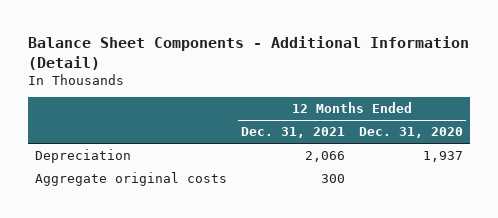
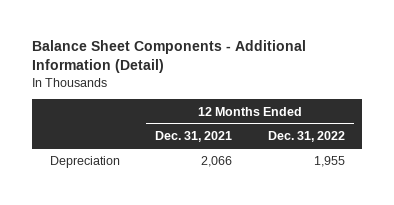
[358,127,463,139] Dec. 31, 2020 -> none
none -> [267,131,345,143] Dec. 31, 2022
[35,172,228,187] Aggregate original costs -> none

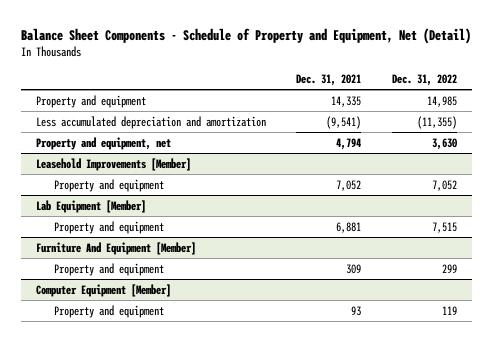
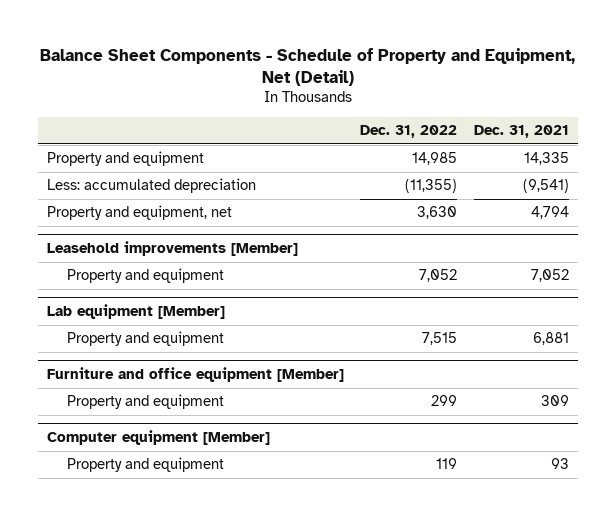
[35,115,266,129] Less accumulated depreciation and amortization -> [46,178,256,194] Less: accumulated depreciation
[35,157,191,171] Leasehold Improvements [Member] -> [46,241,298,257] Leasehold improvements [Member]
[35,199,146,213] Lab Equipment [Member] -> [46,304,225,320] Lab equipment [Member]
[35,241,196,255] Furniture And Equipment [Member] -> [46,367,344,383] Furniture and office equipment [Member]
[35,283,171,297] Computer Equipment [Member] -> [46,430,270,446] Computer equipment [Member]

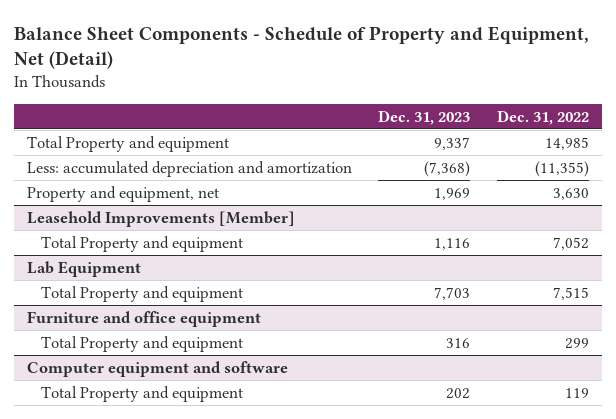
[474,125,570,139] Dec. 31, 2021 -> none
none -> [378,109,471,125] Dec. 31, 2023
[46,151,204,167] Property and equipment -> [27,135,230,152] Total Property and equipment
[46,178,256,194] Less: accumulated depreciation -> [27,160,353,177] Less: accumulated depreciation and amortization
[46,241,298,257] Leasehold improvements [Member] -> [27,210,296,227] Leasehold Improvements [Member]
[67,268,225,284] Property and equipment -> [41,235,244,252] Total Property and equipment
[46,304,225,320] Lab equipment [Member] -> [27,260,142,277] Lab Equipment
[67,331,225,347] Property and equipment -> [41,285,244,302] Total Property and equipment
[46,367,344,383] Furniture and office equipment [Member] -> [27,310,262,327] Furniture and office equipment
[67,394,225,410] Property and equipment -> [41,335,244,352] Total Property and equipment
[46,430,270,446] Computer equipment [Member] -> [27,360,289,377] Computer equipment and software
[67,457,225,473] Property and equipment -> [41,385,244,402] Total Property and equipment

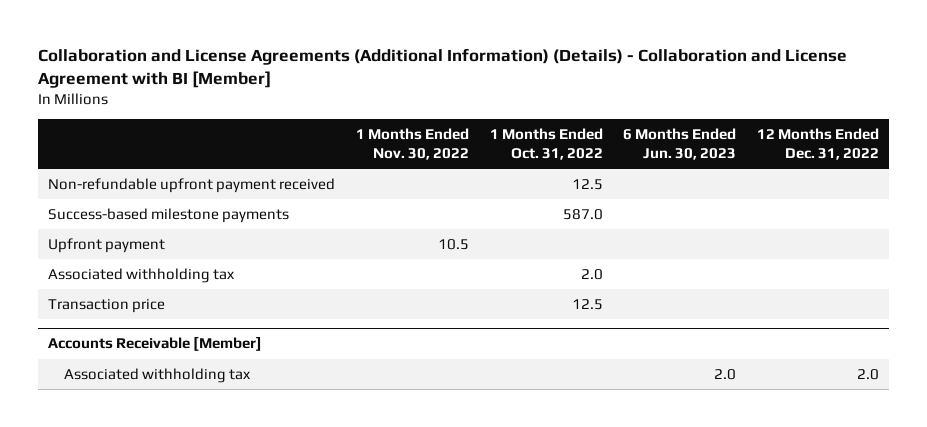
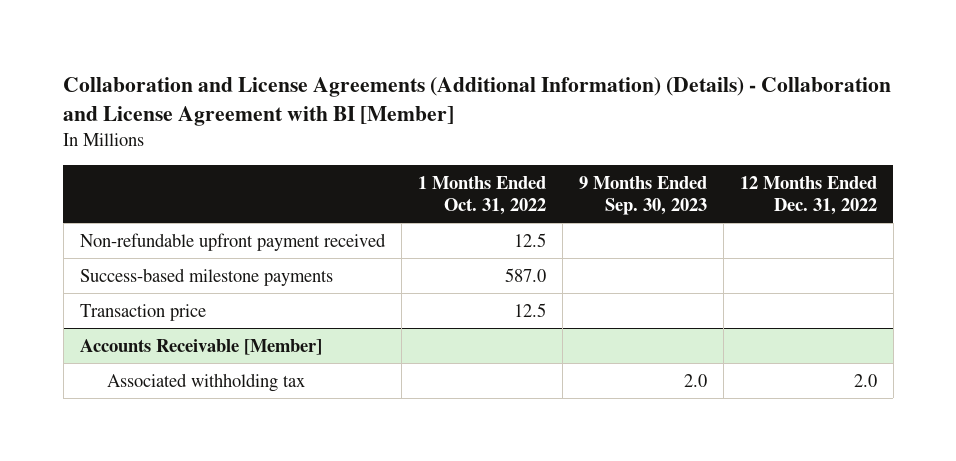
[355,127,469,160] 1 Months Ended Nov. 30, 2022 -> none
[623,127,737,160] 6 Months Ended Jun. 30, 2023 -> none
none -> [578,175,707,216] 9 Months Ended Sep. 30, 2023
[48,237,166,253] Upfront payment -> none
[48,267,236,283] Associated withholding tax -> none

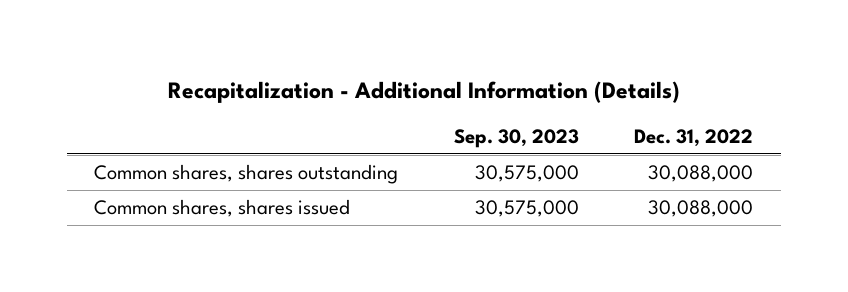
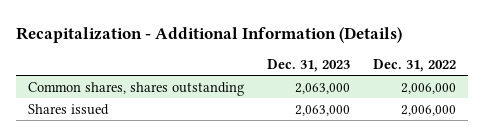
[453,128,579,148] Sep. 30, 2023 -> none
none -> [266,58,350,72] Dec. 31, 2023
[648,165,754,183] 30,088,000 -> [401,82,457,94] 2,006,000
[94,199,351,218] Common shares, shares issued -> [27,103,109,115] Shares issued
[648,200,754,218] 30,088,000 -> [401,104,457,116] 2,006,000

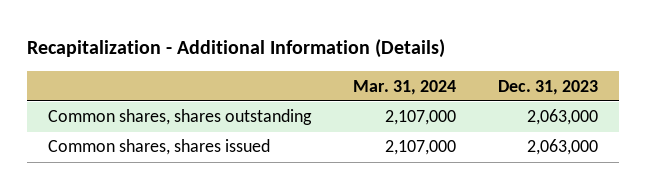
[373,58,457,72] Dec. 31, 2022 -> none
none -> [352,79,456,95] Mar. 31, 2024
[27,103,109,115] Shares issued -> [47,139,270,156] Common shares, shares issued

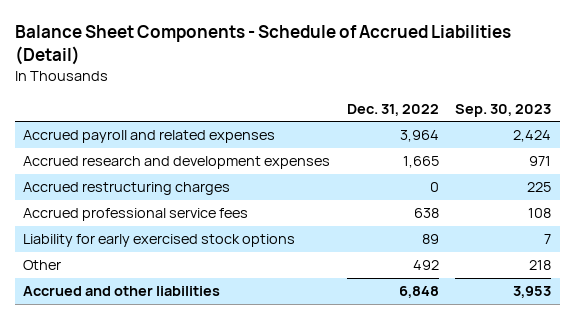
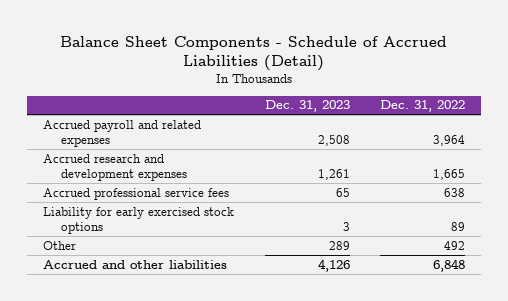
[455,103,552,117] Sep. 30, 2023 -> none
none -> [264,100,350,113] Dec. 31, 2023
[23,182,231,196] Accrued restructuring charges -> none

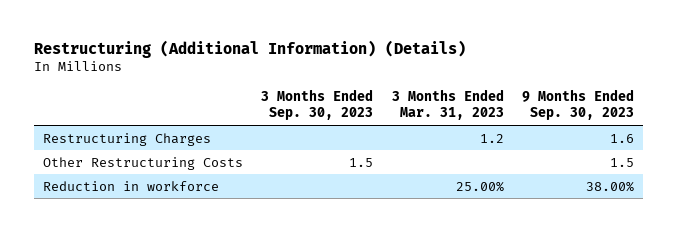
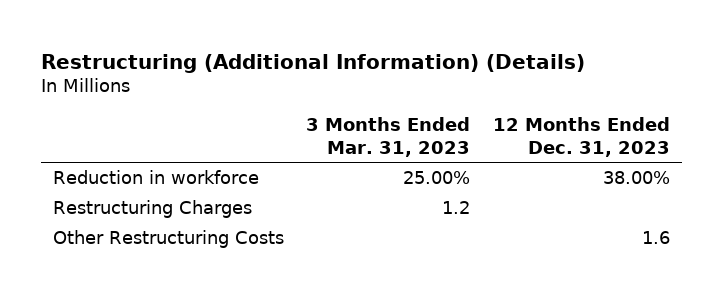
[261,88,374,121] 3 Months Ended Sep. 30, 2023 -> none
[522,88,635,121] 9 Months Ended Sep. 30, 2023 -> none
none -> [493,117,671,157] 12 Months Ended Dec. 31, 2023
[43,180,220,191] Reduction in workforce -> [52,170,259,185] Reduction in workforce

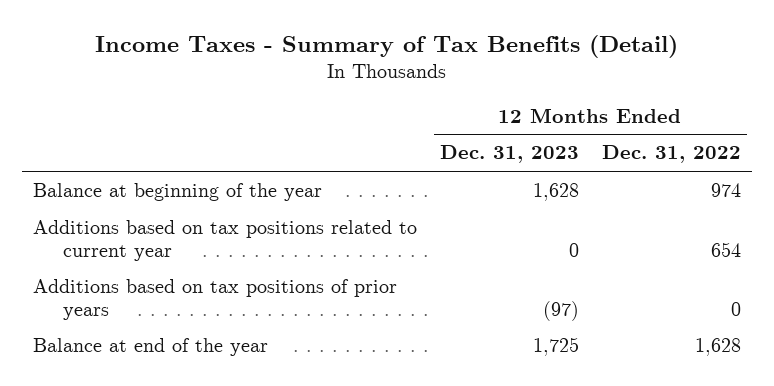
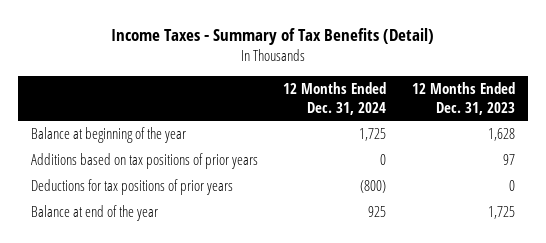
[601,145,741,164] Dec. 31, 2022 -> none
none -> [283,82,387,115] 12 Months Ended Dec. 31, 2024
[33,220,418,261] Additions based on tax positions related to current year -> [30,153,258,170] Additions based on tax positions of prior years
[569,242,580,257] 0 -> [503,154,516,166] 97
[33,279,398,320] Additions based on tax positions of prior years -> [30,179,233,196] Deductions for tax positions of prior years
[543,300,580,321] (97) -> [509,180,516,192] 0

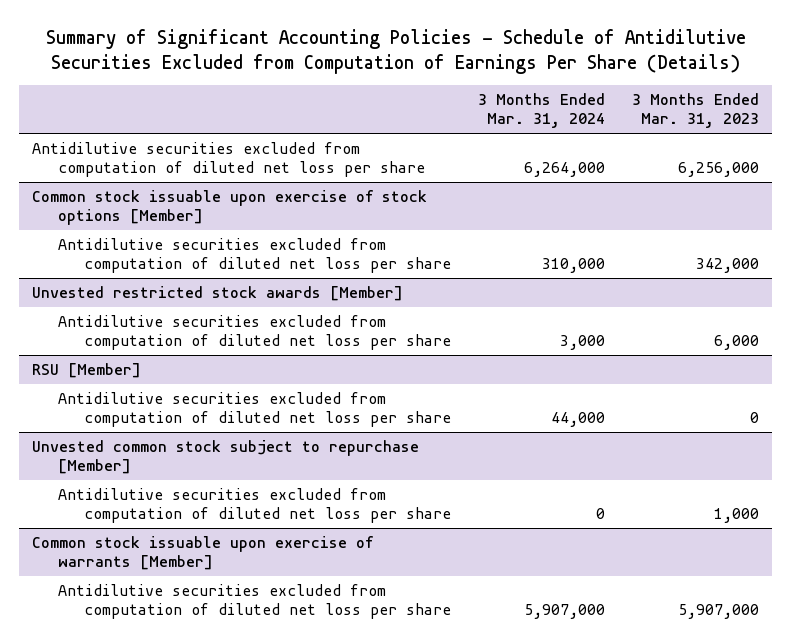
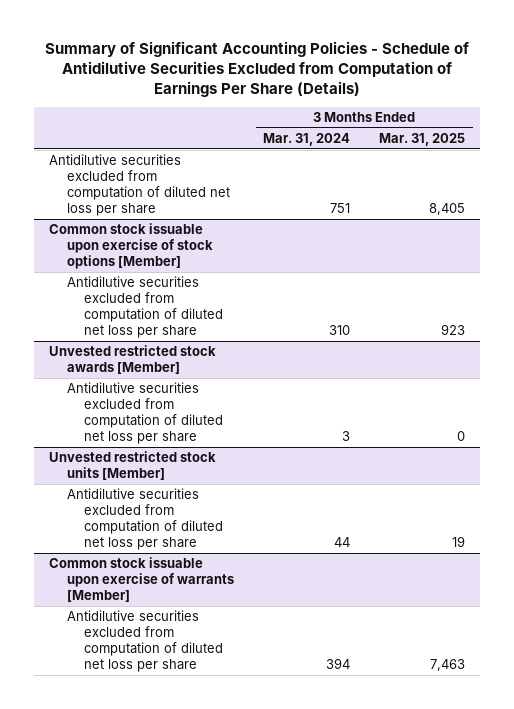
[631,93,759,129] 3 Months Ended Mar. 31, 2023 -> none
none -> [379,133,466,147] Mar. 31, 2025
[523,161,605,177] 6,264,000 -> [330,203,351,214] 751
[541,257,605,273] 310,000 -> [329,325,351,336] 310
[32,440,420,474] Unvested common stock subject to repurchase [Member] -> none
[58,488,451,523] Antidilutive securities excluded from computation of diluted net loss per share -> none
[559,334,605,350] 3,000 -> [342,431,351,442] 3
[32,363,142,379] RSU [Member] -> [49,451,217,481] Unvested restricted stock units [Member]
[550,411,605,427] 44,000 -> [334,537,351,548] 44
[523,603,605,619] 5,907,000 -> [326,658,351,670] 394

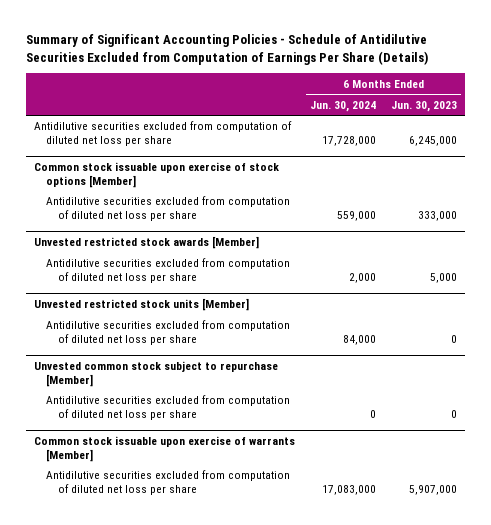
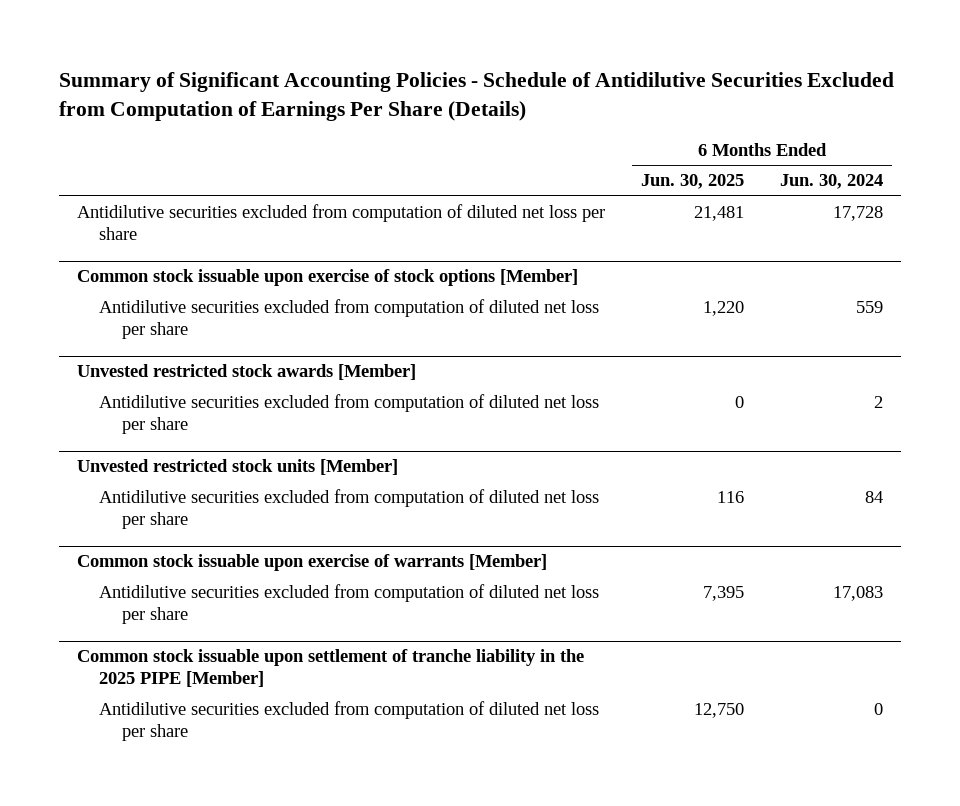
[391,100,458,112] Jun. 30, 2023 -> none
none -> [640,174,744,190] Jun. 30, 2025
[322,135,377,146] 17,728,000 -> [833,206,884,222] 17,728
[337,210,377,221] 559,000 -> [856,301,884,314] 559
[349,272,377,283] 2,000 -> [874,396,884,409] 2
[33,361,278,387] Unvested common stock subject to repurchase [Member] -> none
[45,395,290,420] Antidilutive securities excluded from computation of diluted net loss per share -> none
[343,334,377,345] 84,000 -> [865,491,884,504] 84
[322,484,377,495] 17,083,000 -> [833,586,884,602] 17,083
none -> [76,649,584,688] Common stock issuable upon settlement of tranche liability in the 2025 PIPE [Member]
none -> [99,701,600,742] Antidilutive securities excluded from computation of diluted net loss per share

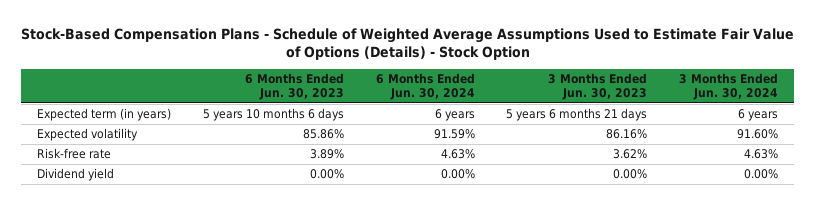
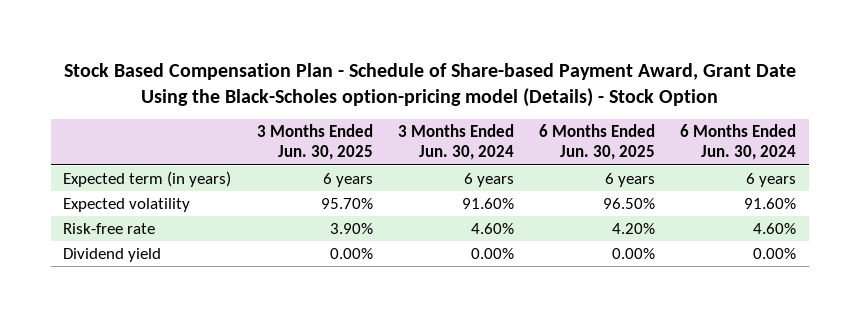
[20,28,794,61] Stock-Based Compensation Plans - Schedule of Weighted Average Assumptions Used to Estimate Fair Value of Options (Details) - Stock Option -> [63,62,796,107] Stock Based Compensation Plan - Schedule of Share-based Payment Award, Grant Date Using the Black-Scholes option-pricing model (Details) - Stock Option
[244,73,344,101] 6 Months Ended Jun. 30, 2023 -> none
[548,73,648,101] 3 Months Ended Jun. 30, 2023 -> none
none -> [256,124,373,161] 3 Months Ended Jun. 30, 2025
none -> [539,124,656,161] 6 Months Ended Jun. 30, 2025
[433,129,475,140] 91.59% -> [744,197,797,209] 91.60%
[440,149,475,160] 4.63% -> [753,222,797,234] 4.60%
[744,149,779,160] 4.63% -> [470,222,514,234] 4.60%

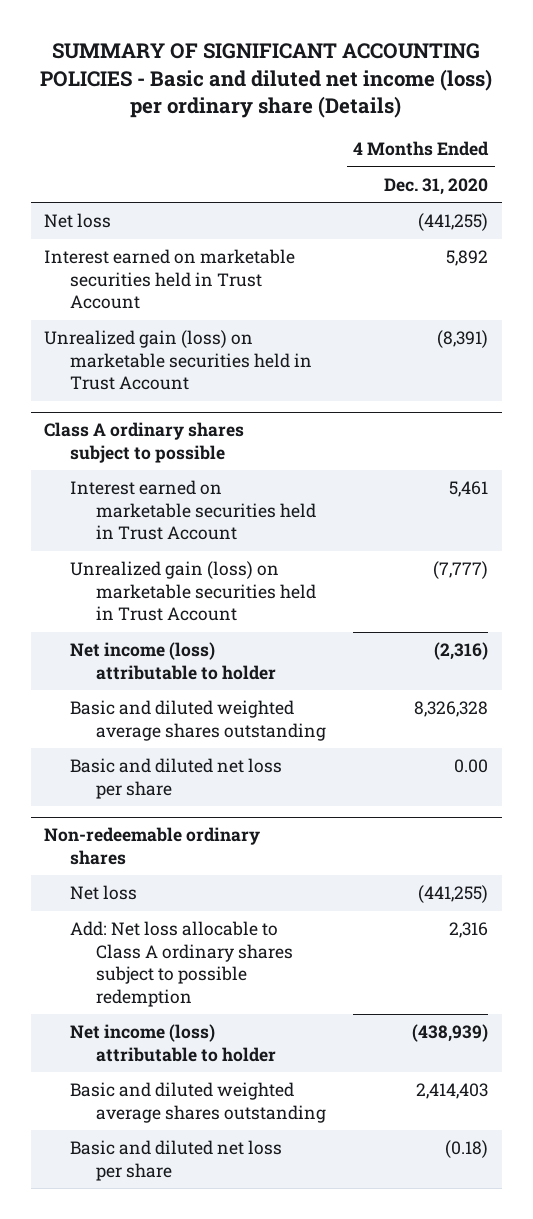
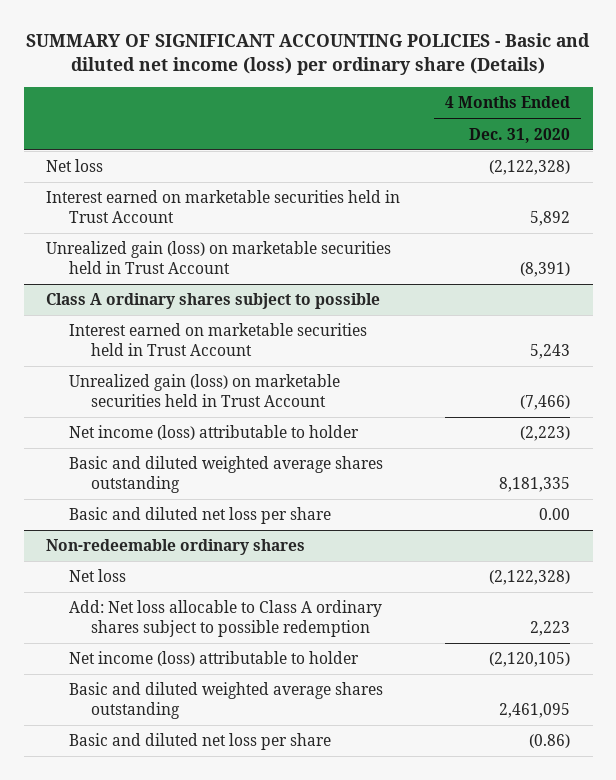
[418,213,489,232] (441,255) -> [489,160,571,176] (2,122,328)
[449,481,489,498] 5,461 -> [530,343,571,359] 5,243
[433,561,489,580] (7,777) -> [520,394,571,410] (7,466)
[434,642,489,661] (2,316) -> [520,426,571,442] (2,223)
[414,701,489,718] 8,326,328 -> [499,476,571,492] 8,181,335
[418,885,489,904] (441,255) -> [489,570,571,586] (2,122,328)
[449,922,489,939] 2,316 -> [530,620,571,636] 2,223
[412,1024,489,1043] (438,939) -> [489,652,571,668] (2,120,105)
[416,1083,489,1100] 2,414,403 -> [499,702,571,718] 2,461,095
[445,1140,489,1159] (0.18) -> [529,734,571,749] (0.86)

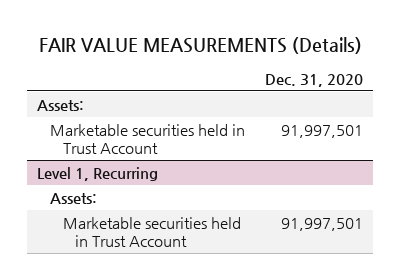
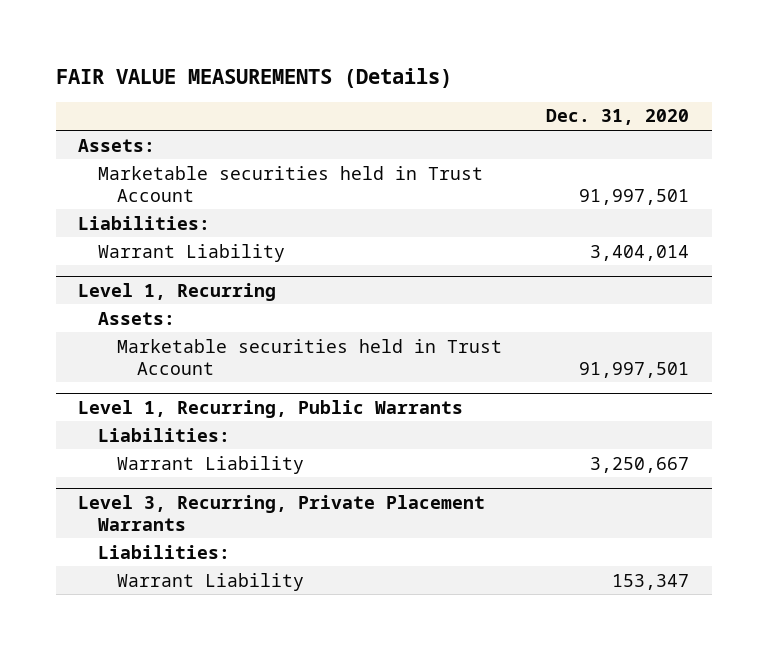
none -> [77,215,210,230] Liabilities:
none -> [97,243,285,262] Warrant Liability
none -> [77,399,463,418] Level 1, Recurring, Public Warrants
none -> [97,427,230,442] Liabilities:
none -> [117,455,305,474] Warrant Liability
none -> [77,494,485,531] Level 3, Recurring, Private Placement Warrants
none -> [97,544,230,559] Liabilities:
none -> [117,572,305,591] Warrant Liability

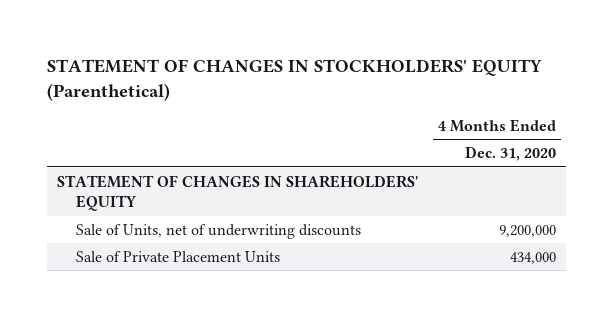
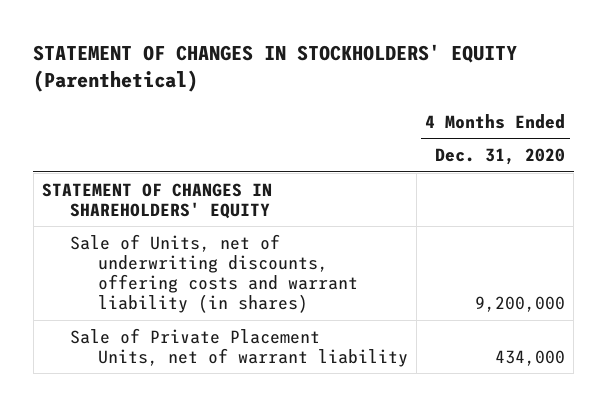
[76,223,362,239] Sale of Units, net of underwriting discounts -> [69,233,358,313] Sale of Units, net of underwriting discounts, offering costs and warrant liability (in shares)
[76,250,281,262] Sale of Private Placement Units -> [69,327,408,367] Sale of Private Placement Units, net of warrant liability

